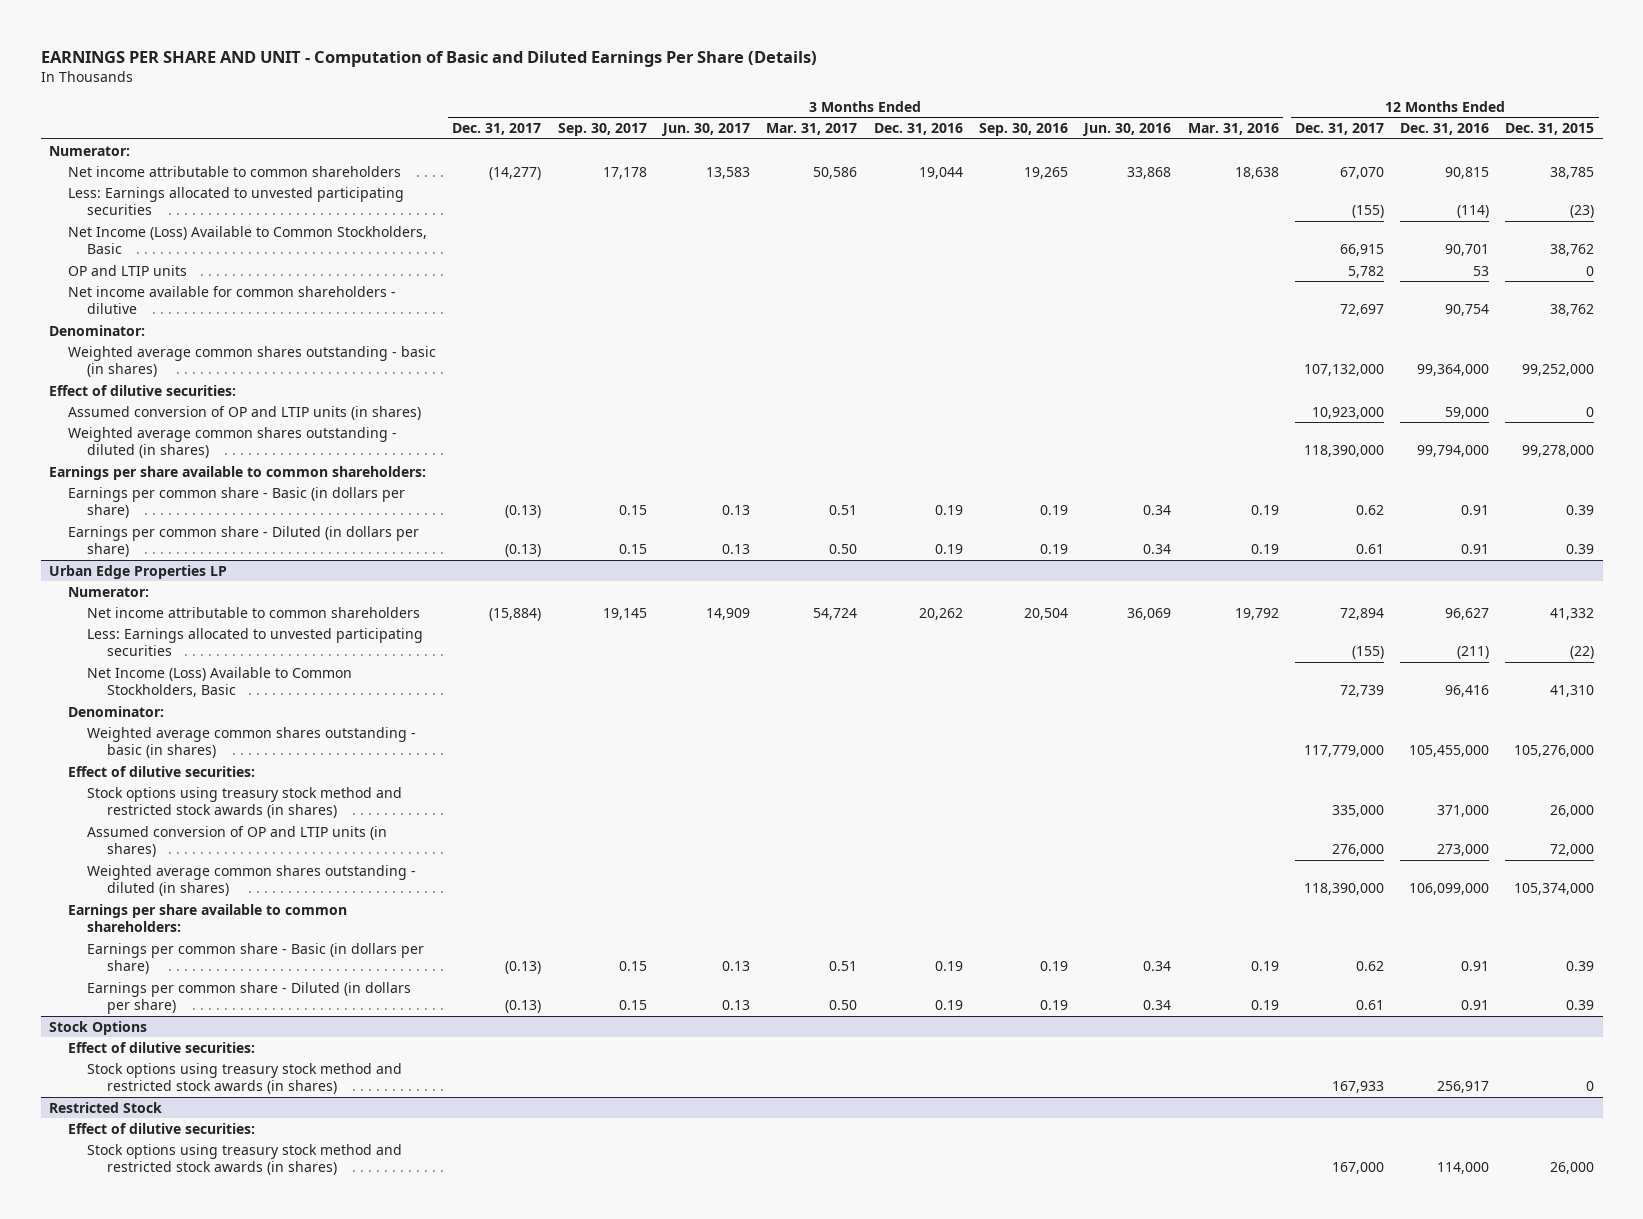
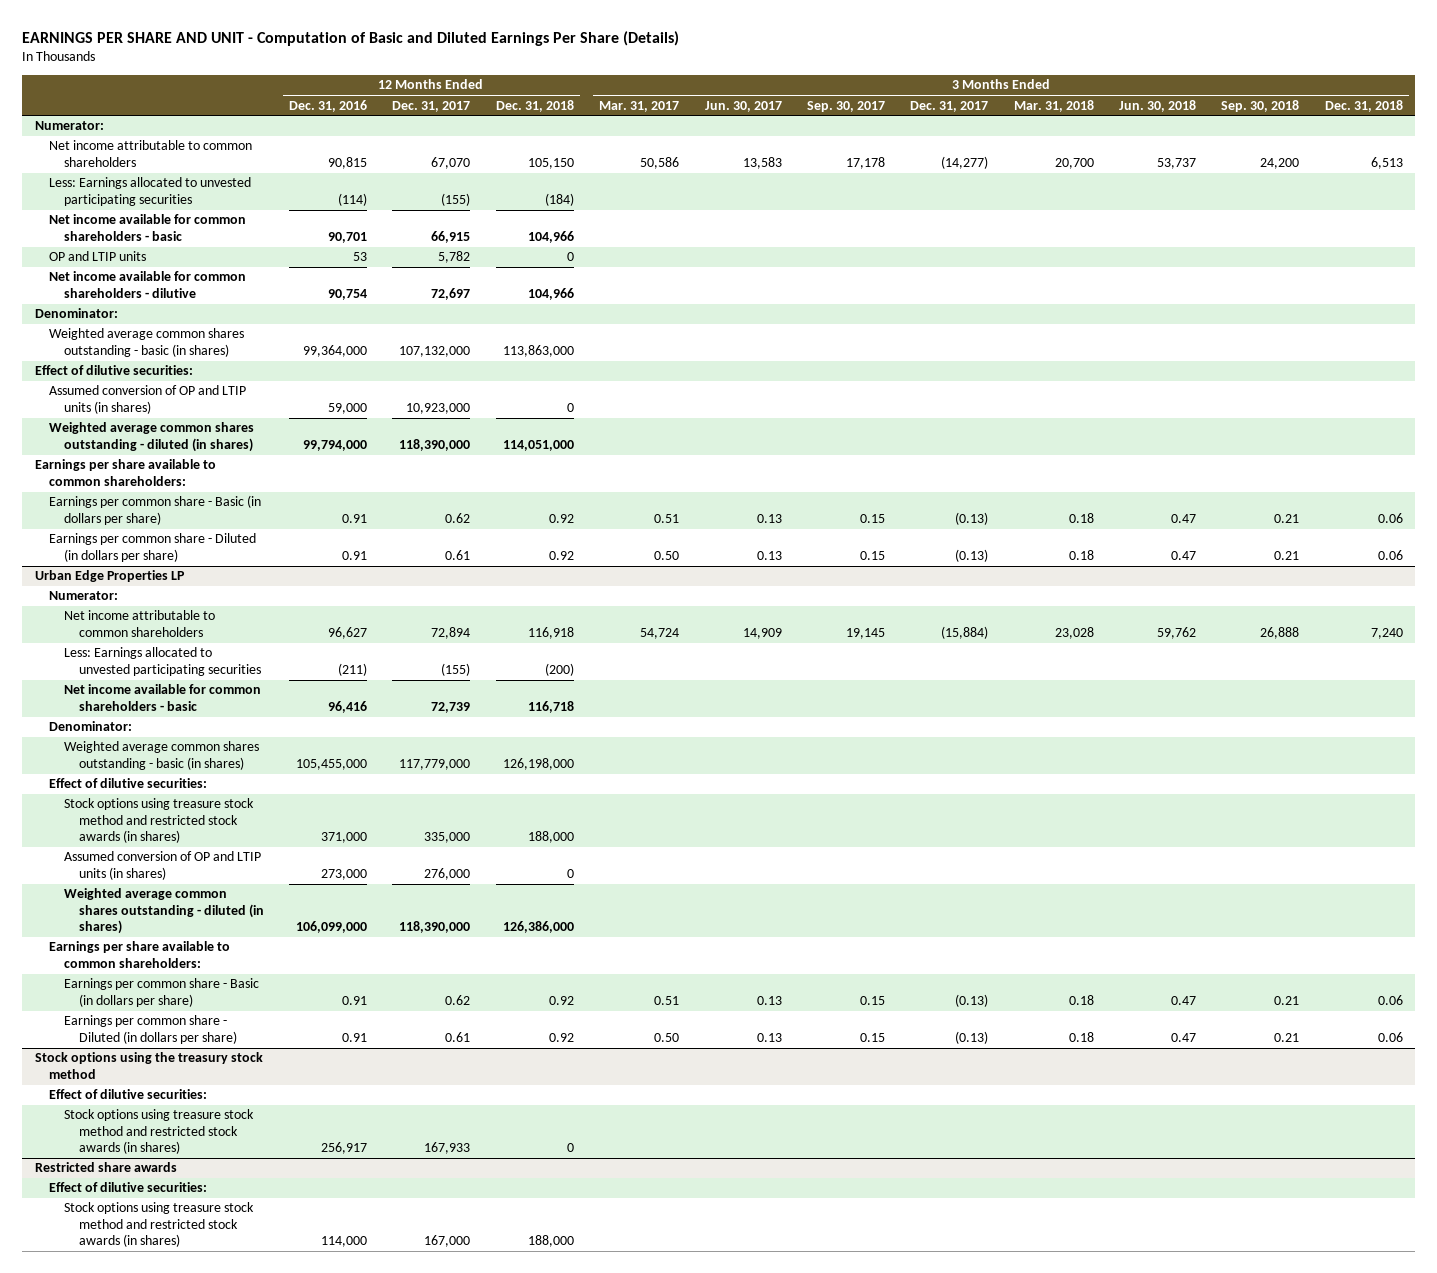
[873,123,963,136] Dec. 31, 2016 -> none
[978,123,1068,137] Sep. 30, 2016 -> none
[1082,123,1172,137] Jun. 30, 2016 -> none
[1187,123,1279,136] Mar. 31, 2016 -> none
[1505,123,1595,136] Dec. 31, 2015 -> none
none -> [495,99,574,112] Dec. 31, 2018
none -> [1013,99,1094,112] Mar. 31, 2018
none -> [1118,99,1196,112] Jun. 30, 2018
none -> [1221,99,1300,112] Sep. 30, 2018
none -> [1324,99,1403,112] Dec. 31, 2018
[68,225,428,255] Net Income (Loss) Available to Common Stockholders, Basic -> [49,214,247,241] Net income available for common shareholders - basic
[87,666,353,698] Net Income (Loss) Available to Common Stockholders, Basic -> [64,684,262,711] Net income available for common shareholders - basic
[87,786,403,819] Stock options using treasury stock method and restricted stock awards (in shares) -> [64,798,255,844] Stock options using treasure stock method and restricted stock awards (in shares)
[48,1020,147,1035] Stock Options -> [34,1052,263,1079] Stock options using the treasury stock method
[87,1062,403,1095] Stock options using treasury stock method and restricted stock awards (in shares) -> [64,1109,255,1155] Stock options using treasure stock method and restricted stock awards (in shares)
[48,1101,162,1113] Restricted Stock -> [34,1162,177,1173] Restricted share awards
[87,1143,403,1176] Stock options using treasury stock method and restricted stock awards (in shares) -> [64,1202,255,1248] Stock options using treasure stock method and restricted stock awards (in shares)

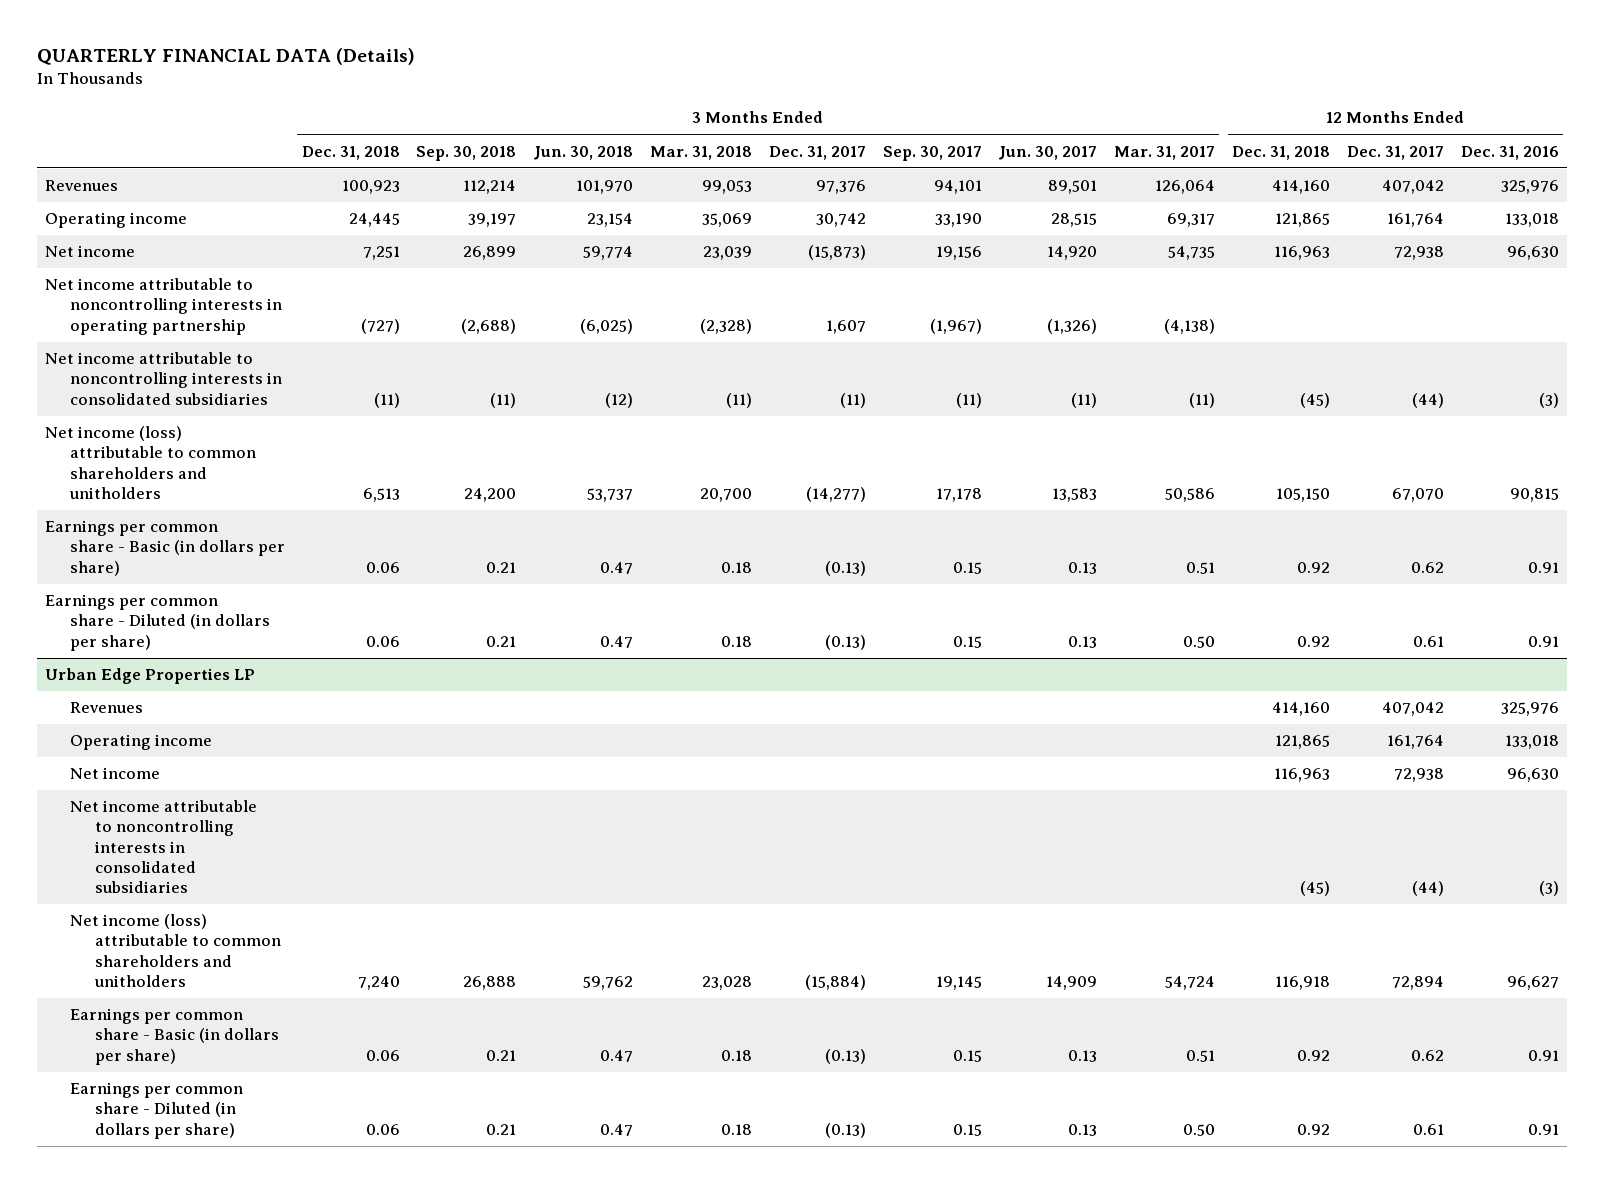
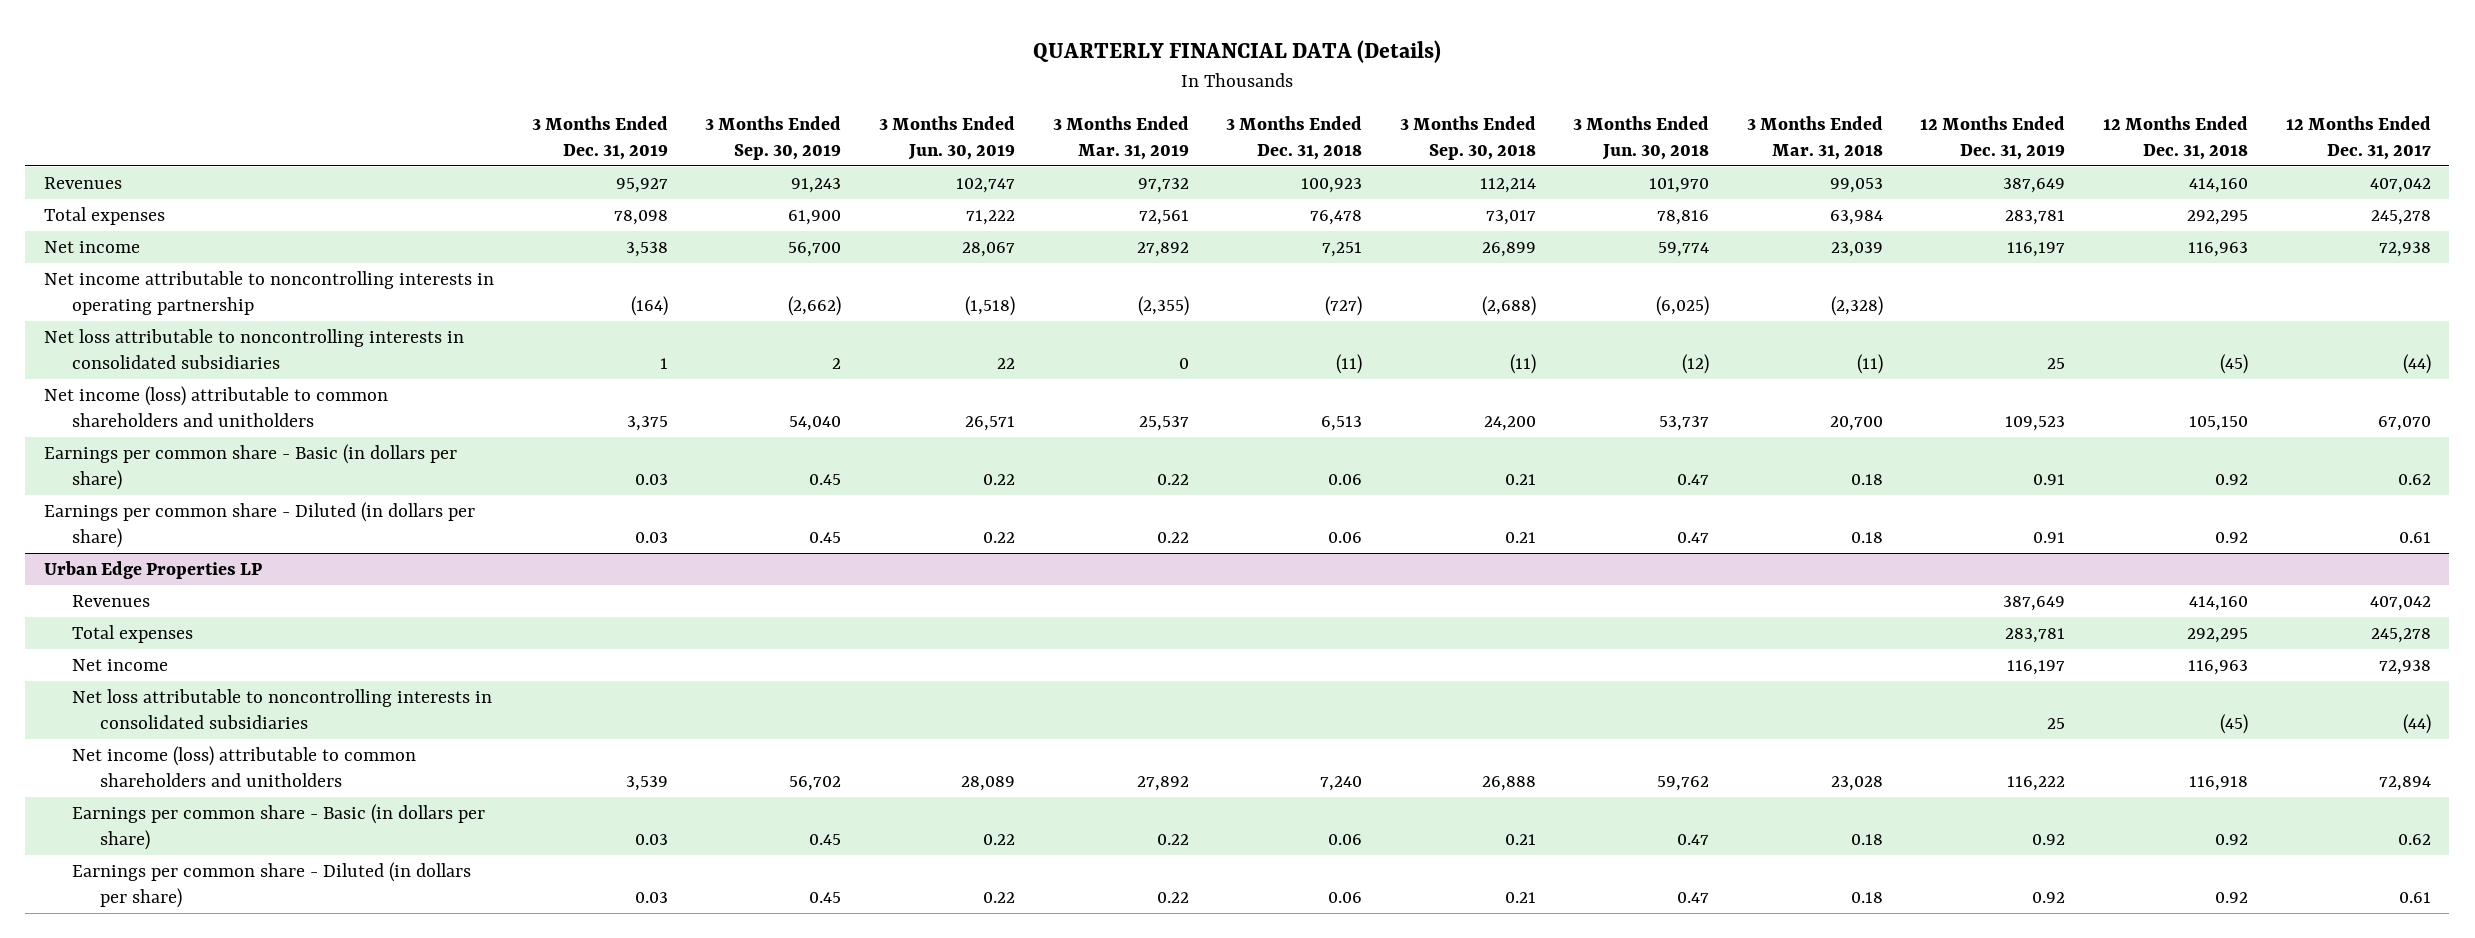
[768,145,866,160] Dec. 31, 2017 -> none
[882,145,982,161] Sep. 30, 2017 -> none
[998,145,1098,160] Jun. 30, 2017 -> none
[1114,145,1216,160] Mar. 31, 2017 -> none
[1460,145,1559,160] Dec. 31, 2016 -> none
none -> [531,115,668,160] 3 Months Ended Dec. 31, 2019
none -> [705,115,842,160] 3 Months Ended Sep. 30, 2019
none -> [878,115,1015,160] 3 Months Ended Jun. 30, 2019
none -> [1052,115,1189,160] 3 Months Ended Mar. 31, 2019
none -> [1920,115,2066,160] 12 Months Ended Dec. 31, 2019
[44,212,187,229] Operating income -> none
none -> [44,206,166,225] Total expenses
[44,352,282,405] Net income attributable to noncontrolling interests in consolidated subsidiaries -> [44,328,465,369] Net loss attributable to noncontrolling interests in consolidated subsidiaries
[69,734,212,751] Operating income -> none
none -> [71,624,193,643] Total expenses
[69,800,257,893] Net income attributable to noncontrolling interests in consolidated subsidiaries -> [71,688,492,729] Net loss attributable to noncontrolling interests in consolidated subsidiaries

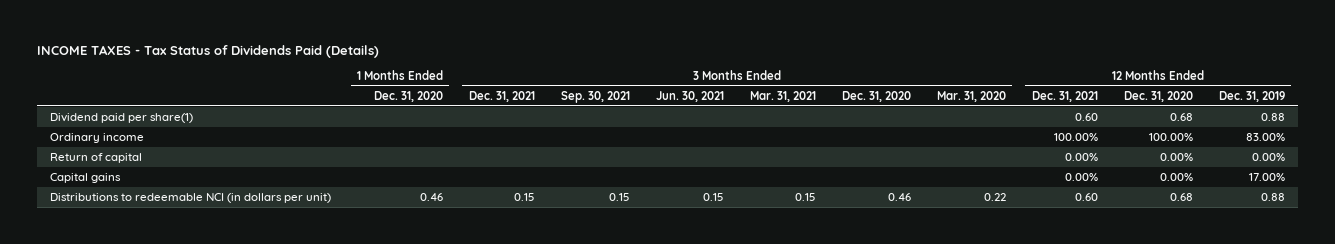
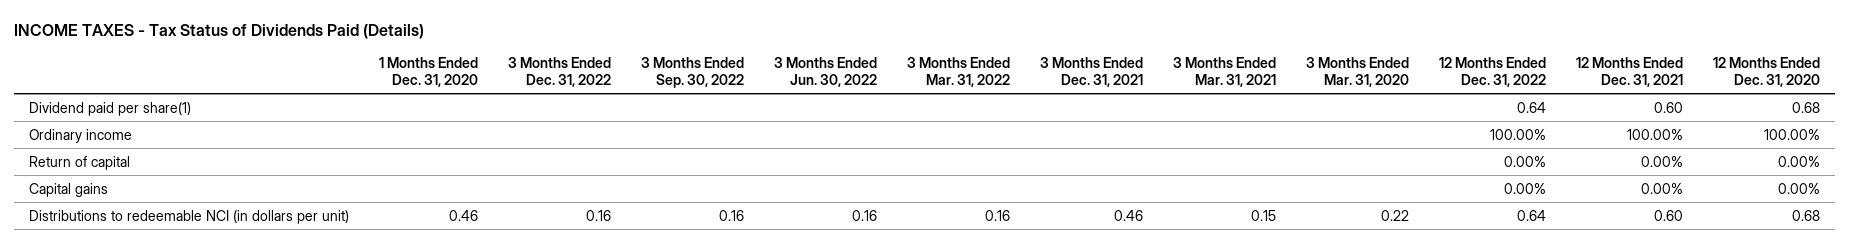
[560,90,630,103] Sep. 30, 2021 -> none
[655,90,724,102] Jun. 30, 2021 -> none
[841,90,911,102] Dec. 31, 2020 -> none
[1218,90,1285,102] Dec. 31, 2019 -> none
none -> [508,57,612,87] 3 Months Ended Dec. 31, 2022
none -> [641,57,745,88] 3 Months Ended Sep. 30, 2022
none -> [774,57,878,87] 3 Months Ended Jun. 30, 2022
none -> [907,57,1011,87] 3 Months Ended Mar. 31, 2022
none -> [1439,57,1547,87] 12 Months Ended Dec. 31, 2022
[513,192,535,201] 0.15 -> [1114,209,1144,221] 0.46

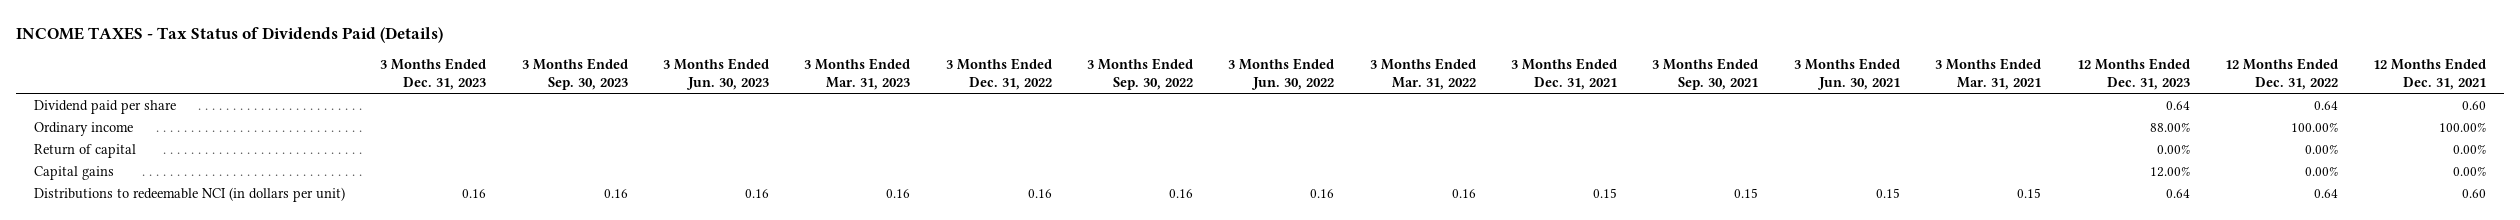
[379,57,479,87] 1 Months Ended Dec. 31, 2020 -> none
[1306,57,1410,87] 3 Months Ended Mar. 31, 2020 -> none
[1713,57,1821,87] 12 Months Ended Dec. 31, 2020 -> none
none -> [380,58,487,91] 3 Months Ended Dec. 31, 2023
none -> [521,58,628,91] 3 Months Ended Sep. 30, 2023
none -> [662,58,769,91] 3 Months Ended Jun. 30, 2023
none -> [804,58,911,91] 3 Months Ended Mar. 31, 2023
none -> [1652,58,1759,91] 3 Months Ended Sep. 30, 2021
none -> [1793,58,1900,91] 3 Months Ended Jun. 30, 2021
none -> [2076,58,2190,91] 12 Months Ended Dec. 31, 2023
[29,101,192,116] Dividend paid per share(1) -> [33,99,176,114] Dividend paid per share
[1114,209,1144,221] 0.46 -> [1593,187,1618,198] 0.15

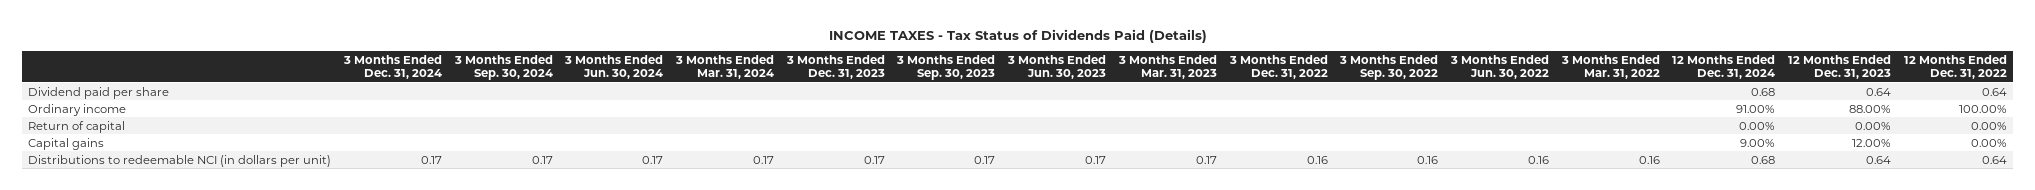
[1511,58,1618,91] 3 Months Ended Dec. 31, 2021 -> none
[1652,58,1759,91] 3 Months Ended Sep. 30, 2021 -> none
[1793,58,1900,91] 3 Months Ended Jun. 30, 2021 -> none
[1935,58,2042,91] 3 Months Ended Mar. 31, 2021 -> none
[2373,58,2487,91] 12 Months Ended Dec. 31, 2021 -> none
none -> [342,54,442,80] 3 Months Ended Dec. 31, 2024
none -> [453,54,553,81] 3 Months Ended Sep. 30, 2024
none -> [564,54,664,80] 3 Months Ended Jun. 30, 2024
none -> [675,54,775,80] 3 Months Ended Mar. 31, 2024
none -> [1672,54,1776,80] 12 Months Ended Dec. 31, 2024
[462,188,487,198] 0.16 -> [863,155,885,164] 0.17
[603,188,628,198] 0.16 -> [974,155,996,164] 0.17
[744,188,769,198] 0.16 -> [1085,155,1107,164] 0.17
[886,188,911,198] 0.16 -> [1195,155,1217,164] 0.17

